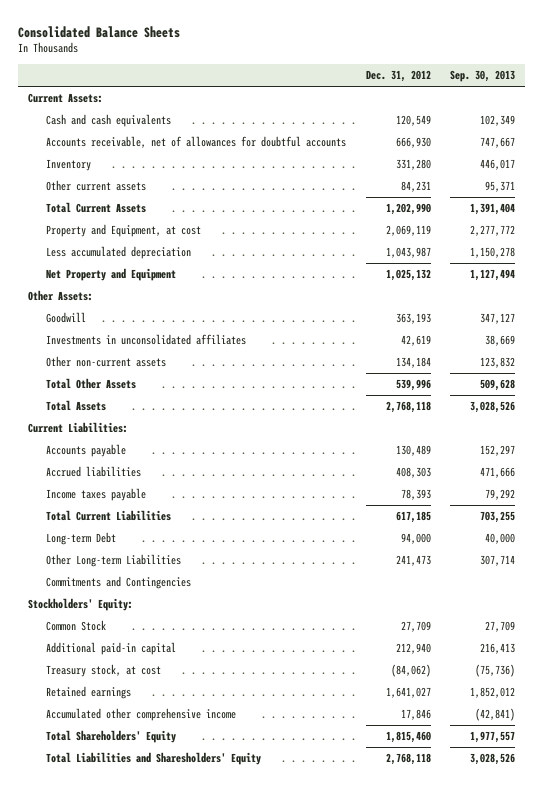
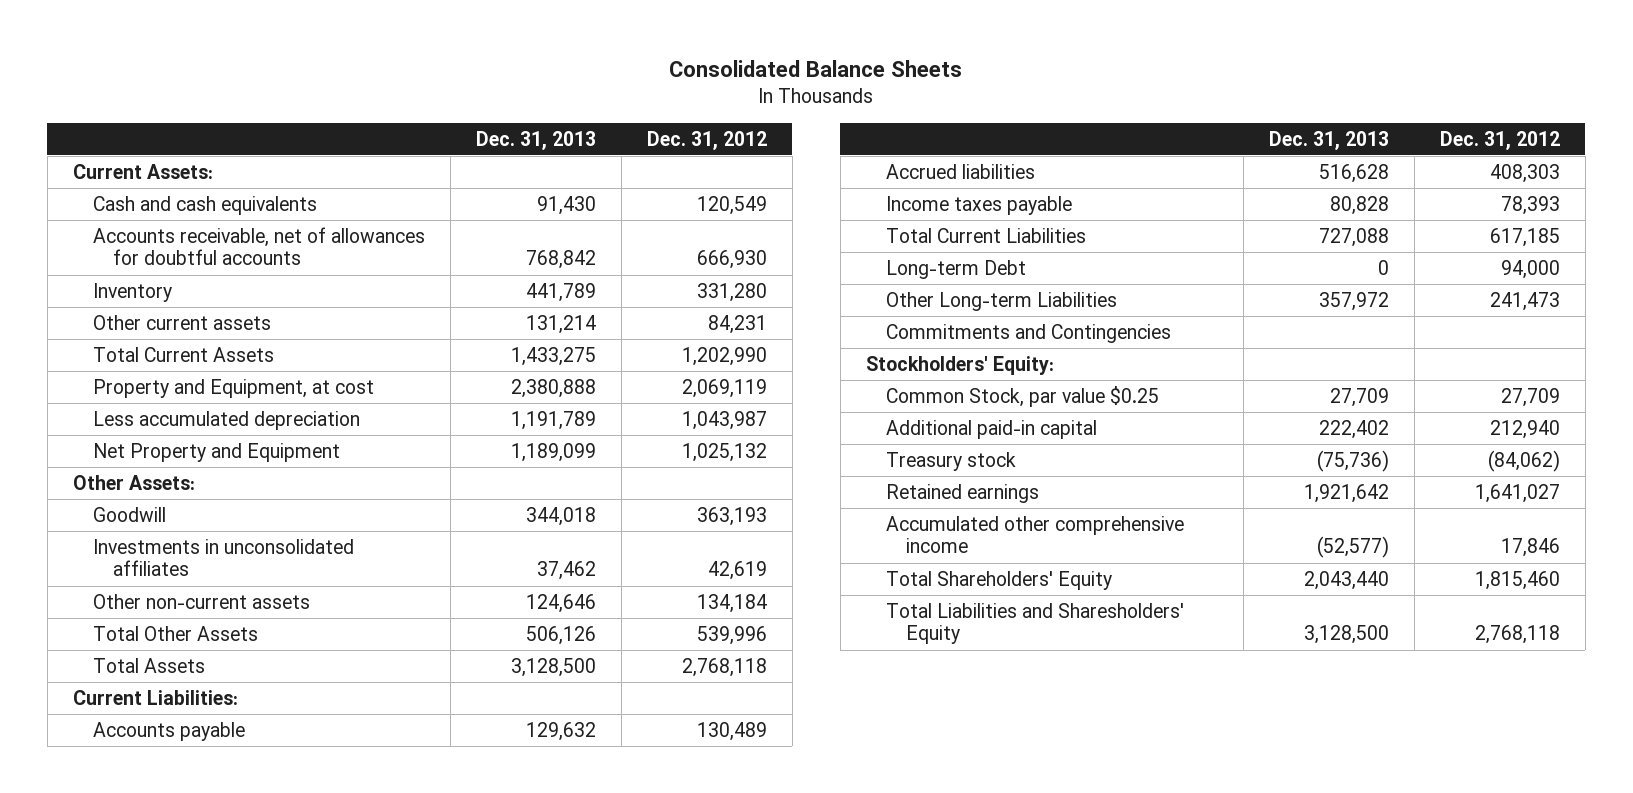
[450,70,516,83] Sep. 30, 2013 -> none
none -> [475,130,596,150] Dec. 31, 2013
[45,620,106,632] Common Stock -> [885,385,1159,407] Common Stock, par value $0.25
[45,664,161,678] Treasury stock, at cost -> [885,451,1016,471] Treasury stock

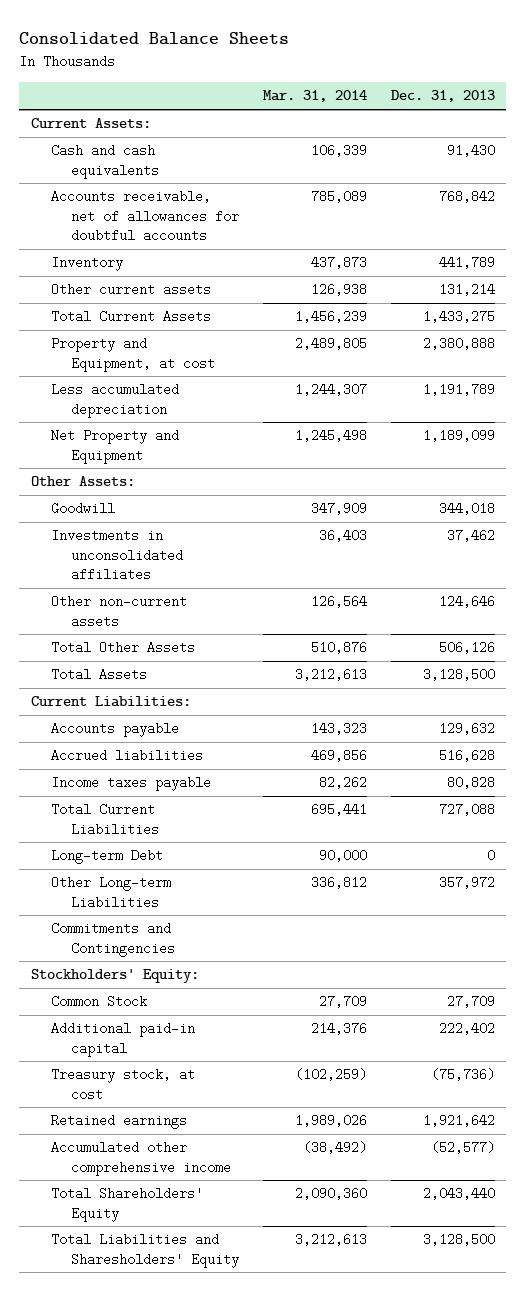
[646,130,767,150] Dec. 31, 2012 -> none
none -> [263,90,368,103] Mar. 31, 2014
[885,385,1159,407] Common Stock, par value $0.25 -> [51,995,148,1009] Common Stock
[885,451,1016,471] Treasury stock -> [51,1068,196,1101] Treasury stock, at cost

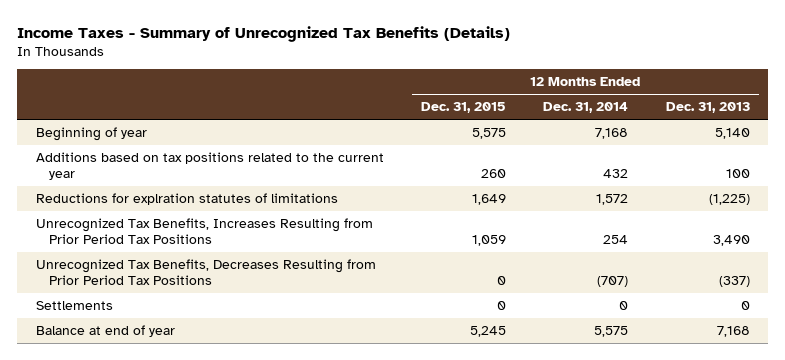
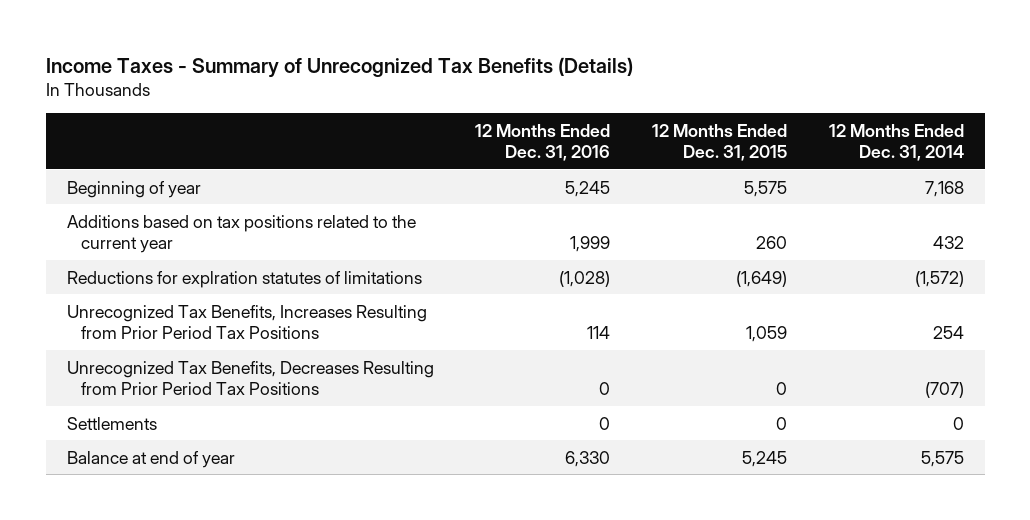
[665,102,750,114] Dec. 31, 2013 -> none
none -> [475,123,611,162] 12 Months Ended Dec. 31, 2016
[472,194,507,206] 1,649 -> [736,270,788,287] (1,649)
[596,194,629,206] 1,572 -> [914,270,964,287] (1,572)

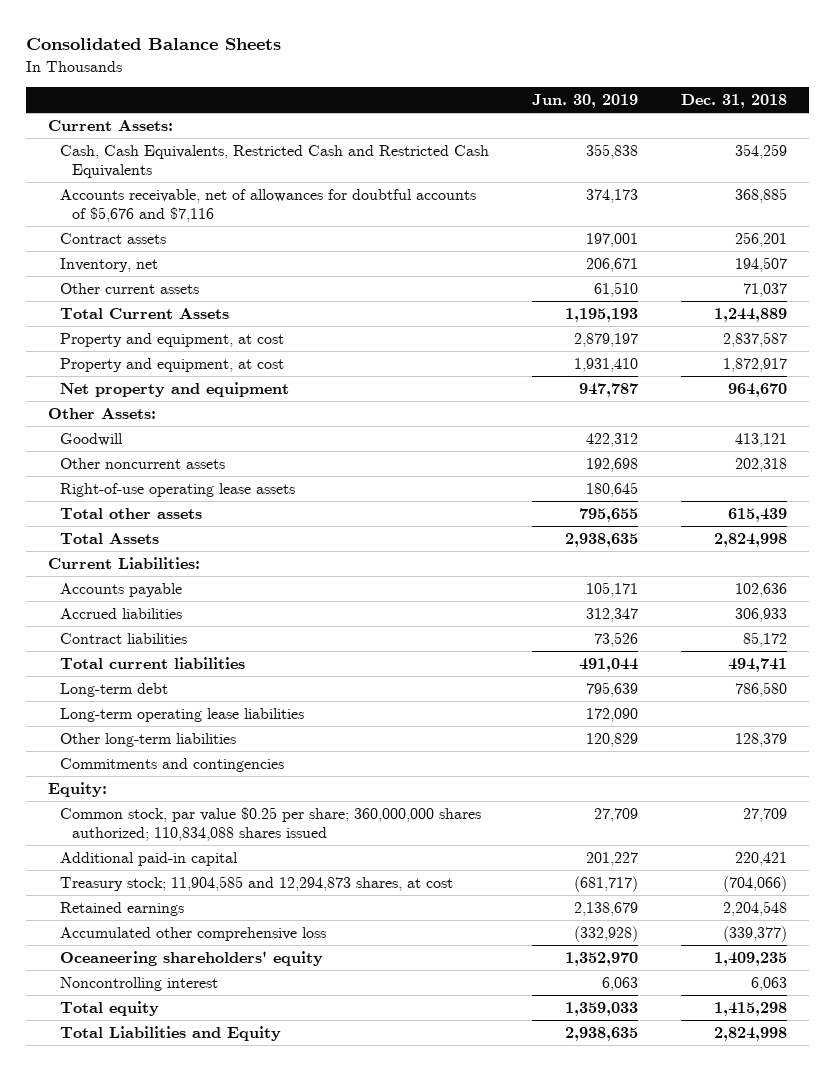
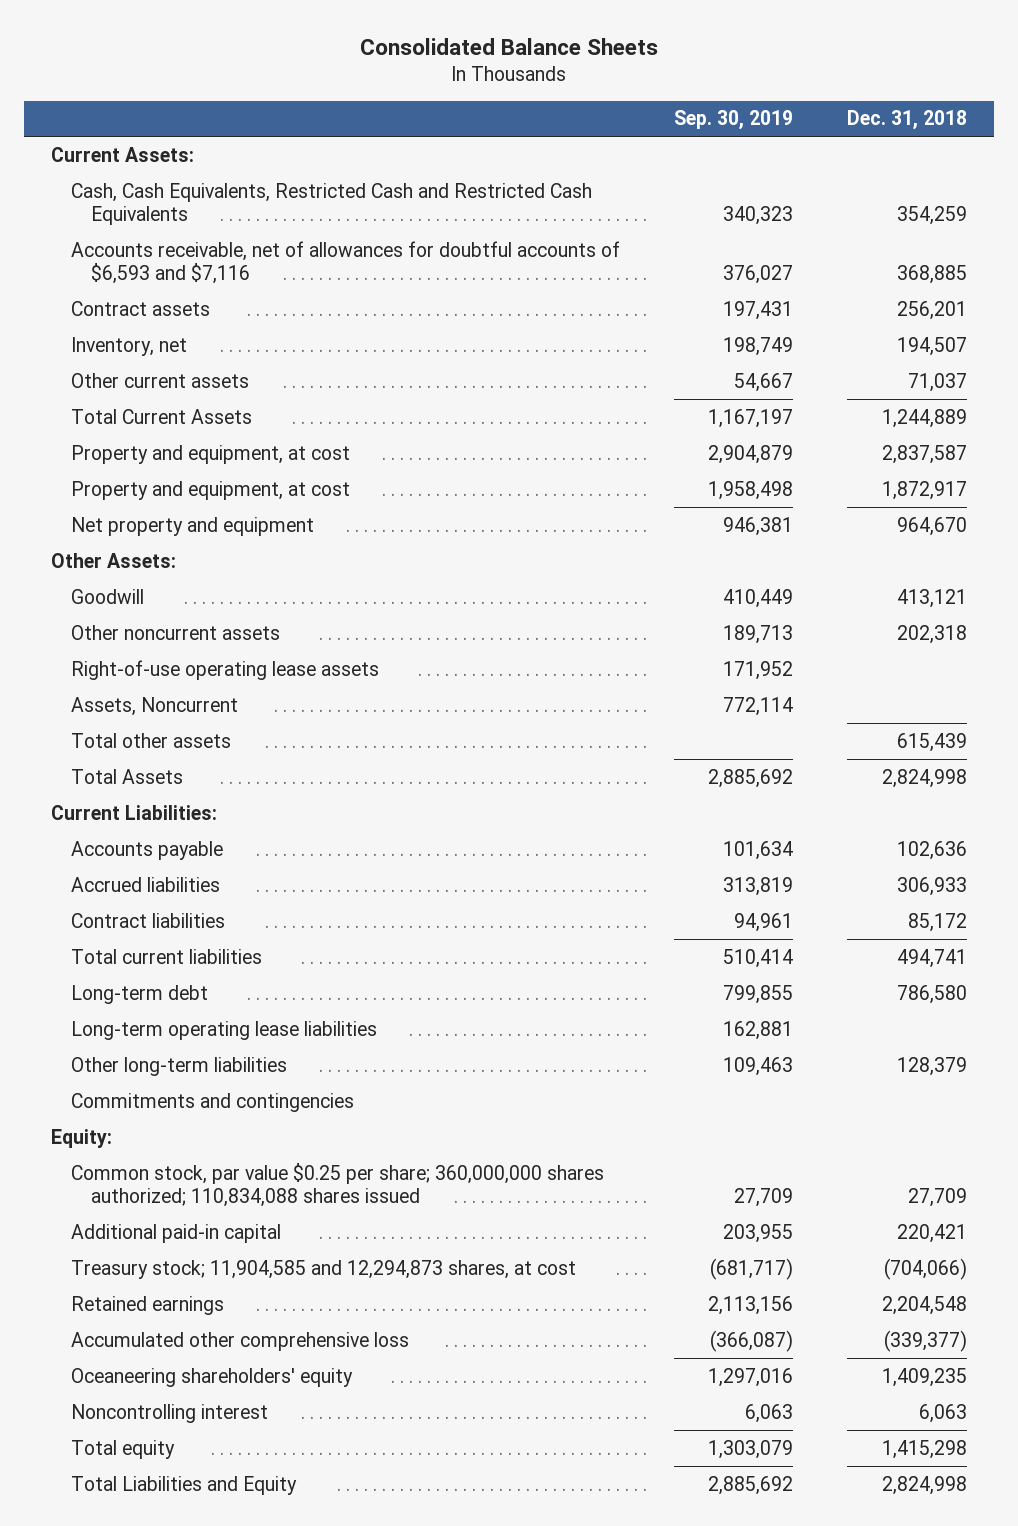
[532,94,639,109] Jun. 30, 2019 -> none
none -> [673,110,793,131] Sep. 30, 2019
[59,189,476,223] Accounts receivable, net of allowances for doubtful accounts of $5,676 and $7,116 -> [71,240,621,284] Accounts receivable, net of allowances for doubtful accounts of $6,593 and $7,116
none -> [71,696,239,716] Assets, Noncurrent

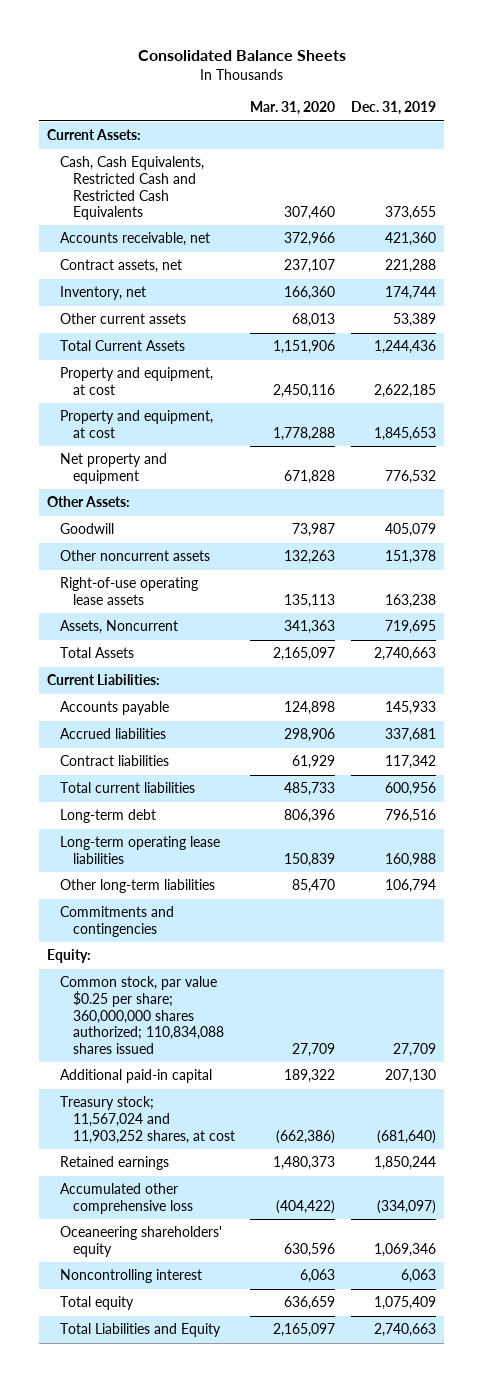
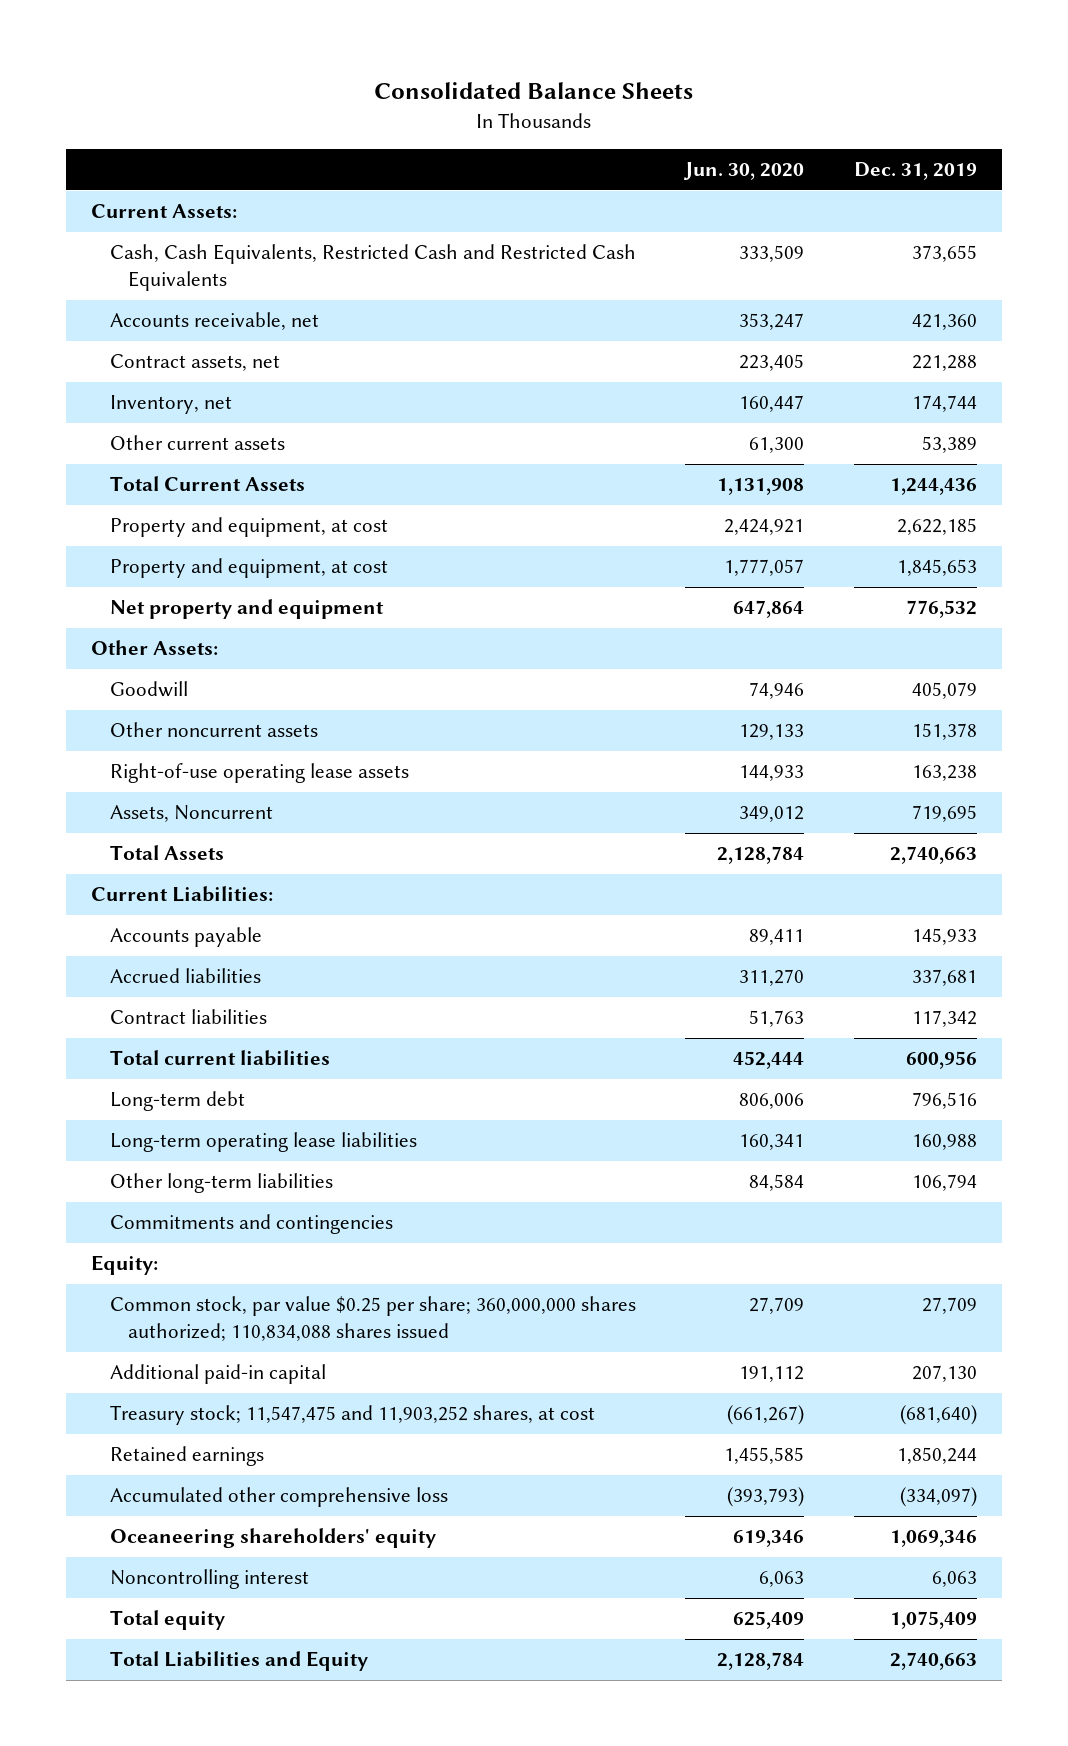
[250,101,336,116] Mar. 31, 2020 -> none
none -> [683,162,805,181] Jun. 30, 2020
[59,1096,235,1144] Treasury stock; 11,567,024 and 11,903,252 shares, at cost -> [109,1405,595,1426] Treasury stock; 11,547,475 and 11,903,252 shares, at cost

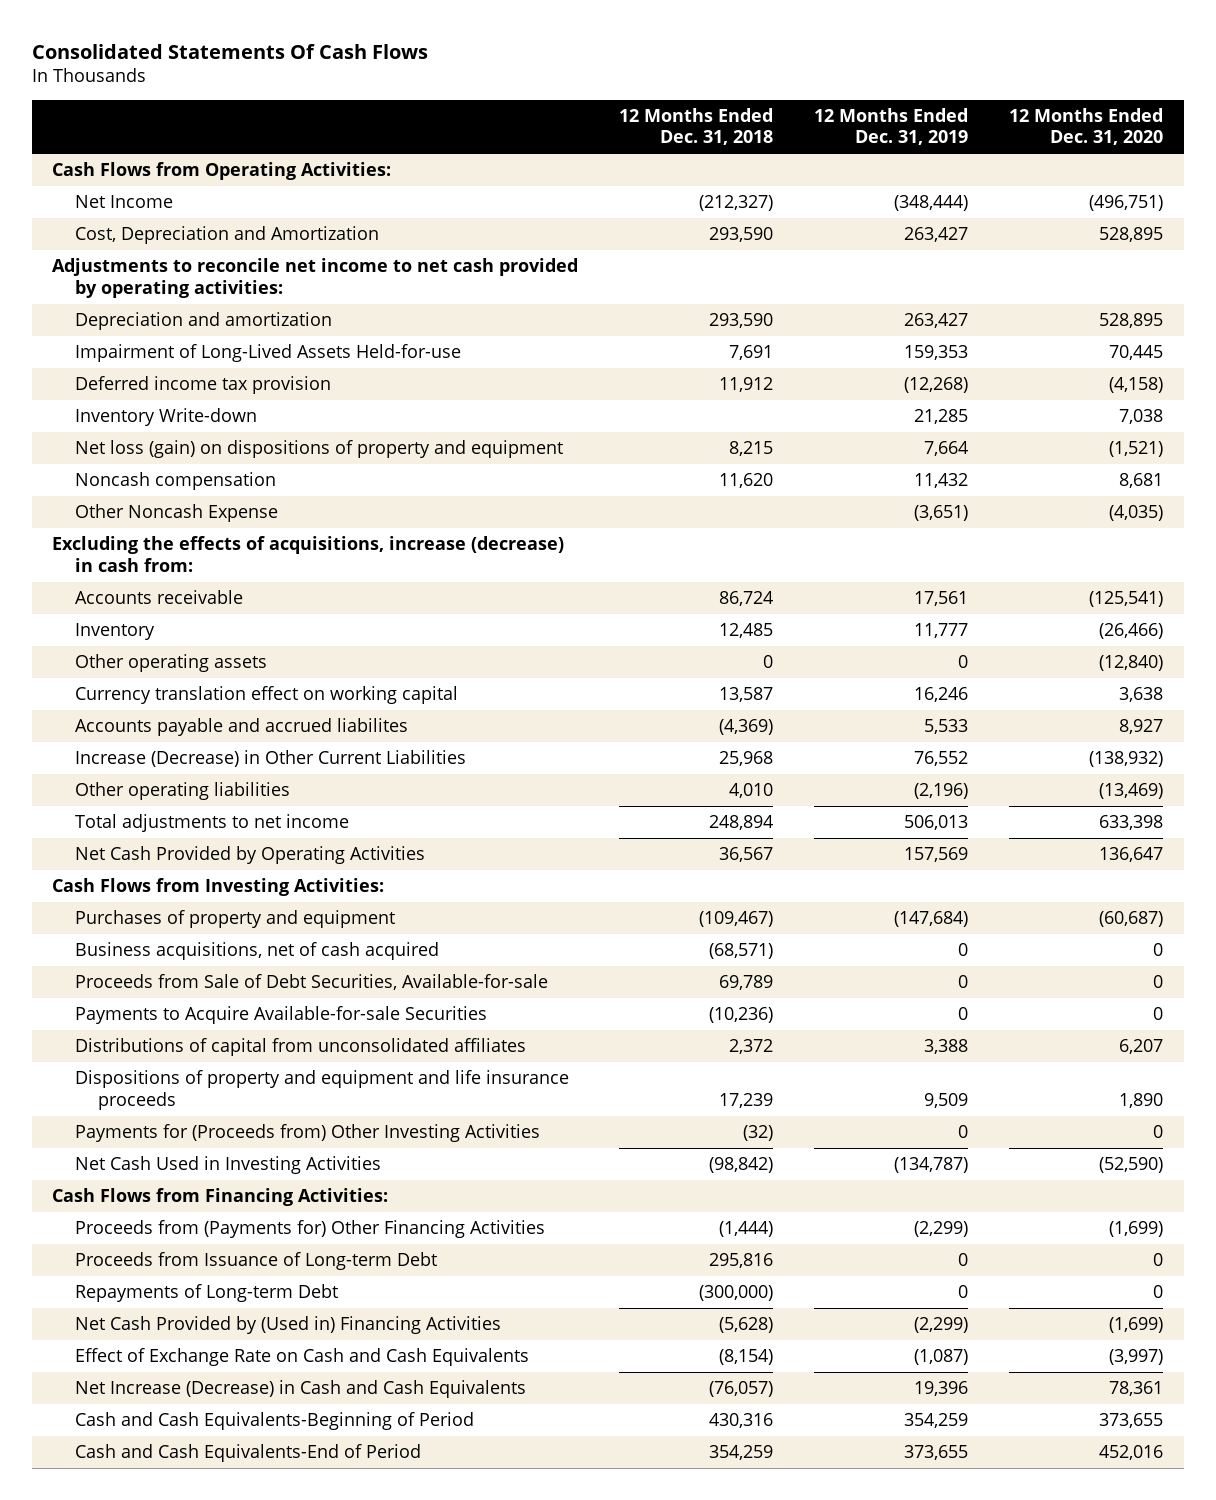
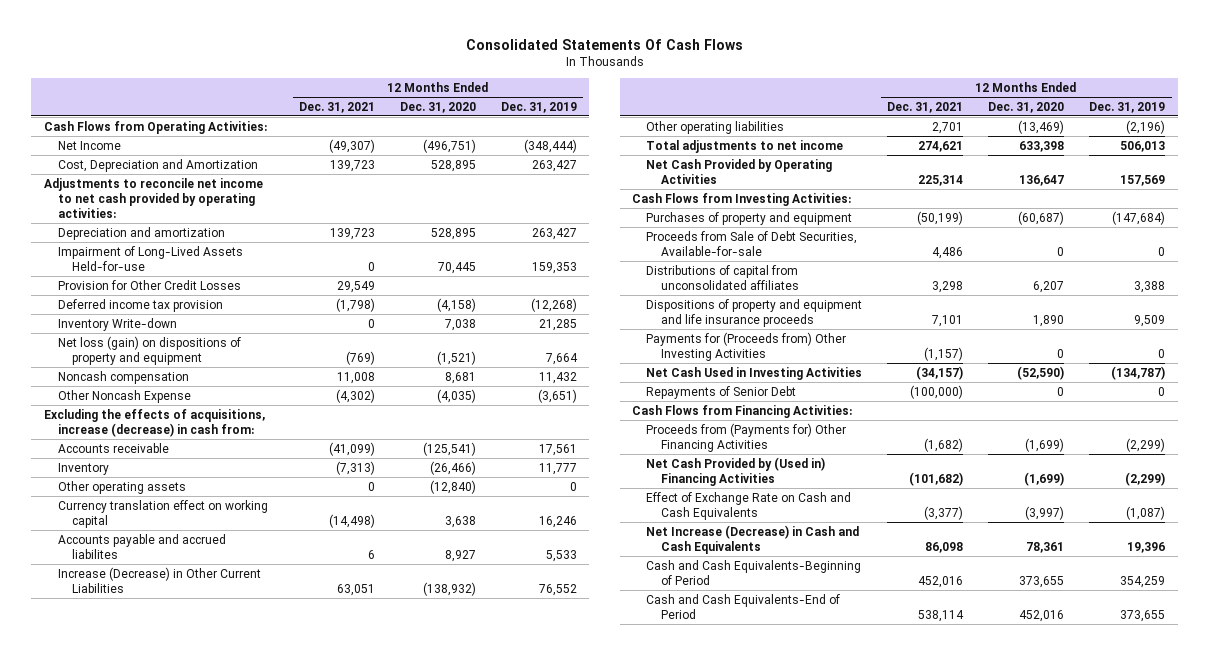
[619,108,774,146] 12 Months Ended Dec. 31, 2018 -> none
none -> [298,101,375,113] Dec. 31, 2021
none -> [57,279,241,290] Provision for Other Credit Losses
[75,942,440,961] Business acquisitions, net of cash acquired -> none
[75,1006,488,1025] Payments to Acquire Available-for-sale Securities -> none
none -> [646,385,797,399] Repayments of Senior Debt
[75,1252,438,1271] Proceeds from Issuance of Long-term Debt -> none
[75,1284,339,1303] Repayments of Long-term Debt -> none

